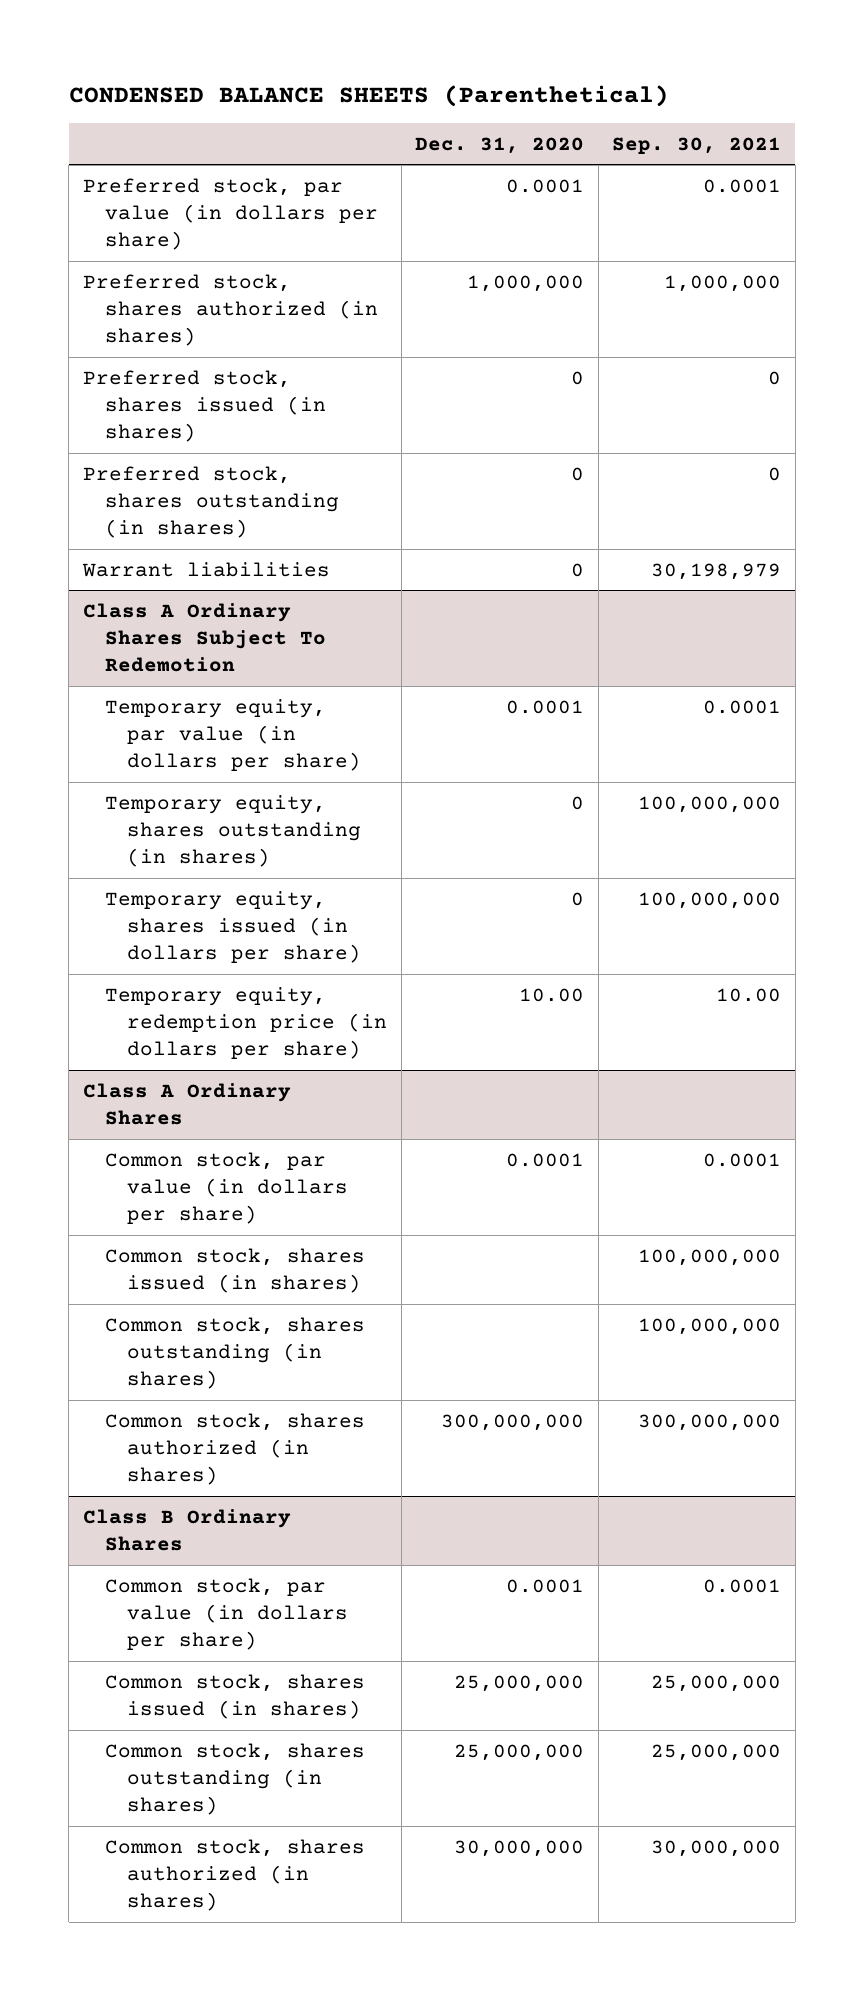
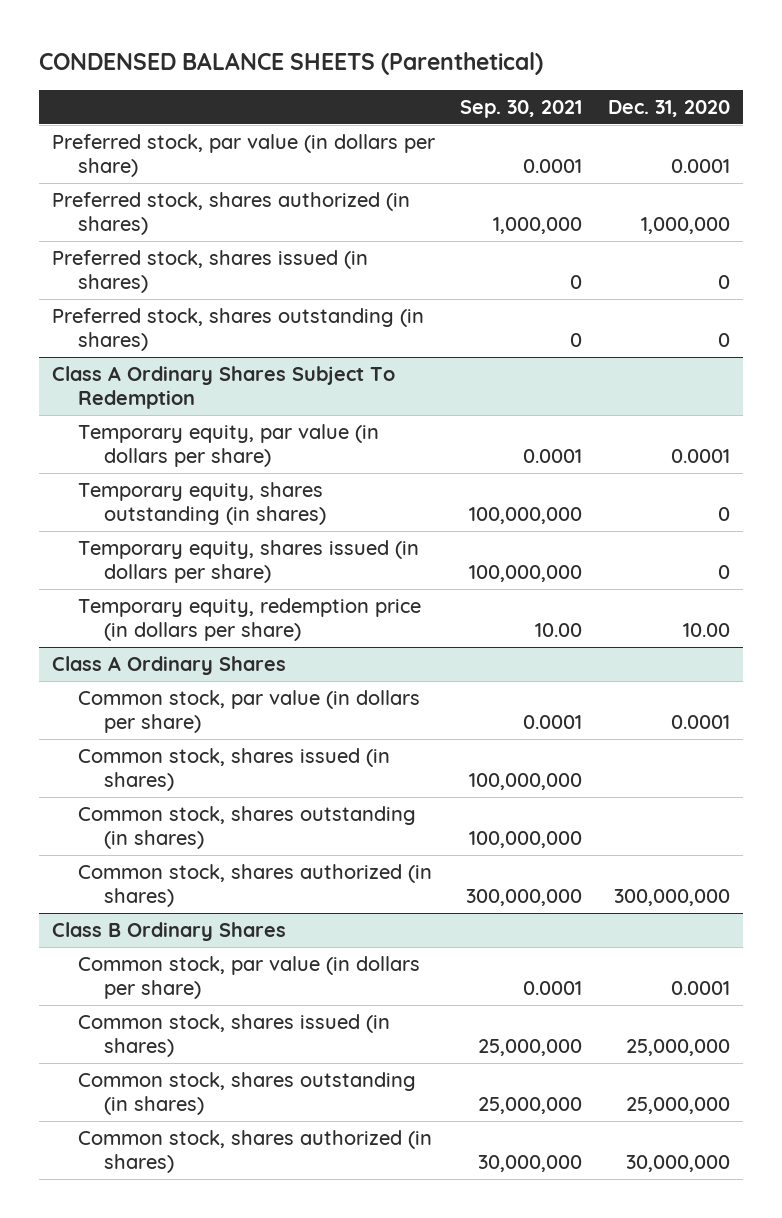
[81,561,330,577] Warrant liabilities -> none
[82,602,327,673] Class A Ordinary Shares Subject To Redemotion -> [51,365,395,410] Class A Ordinary Shares Subject To Redemption

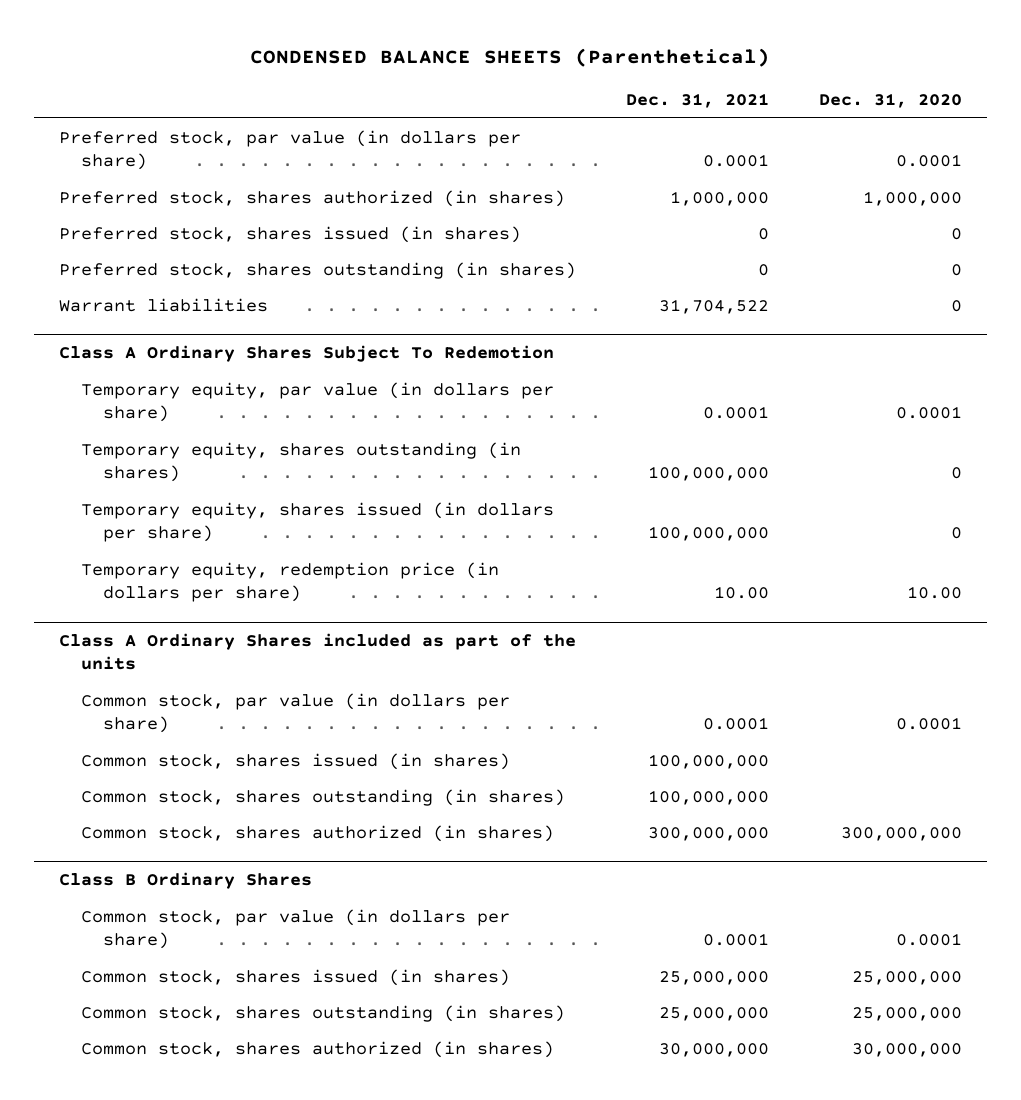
[460,99,583,118] Sep. 30, 2021 -> none
none -> [625,92,769,108] Dec. 31, 2021
none -> [59,297,269,312] Warrant liabilities
[51,365,395,410] Class A Ordinary Shares Subject To Redemption -> [59,345,555,363] Class A Ordinary Shares Subject To Redemotion
[51,655,286,675] Class A Ordinary Shares -> [59,633,577,671] Class A Ordinary Shares included as part of the units

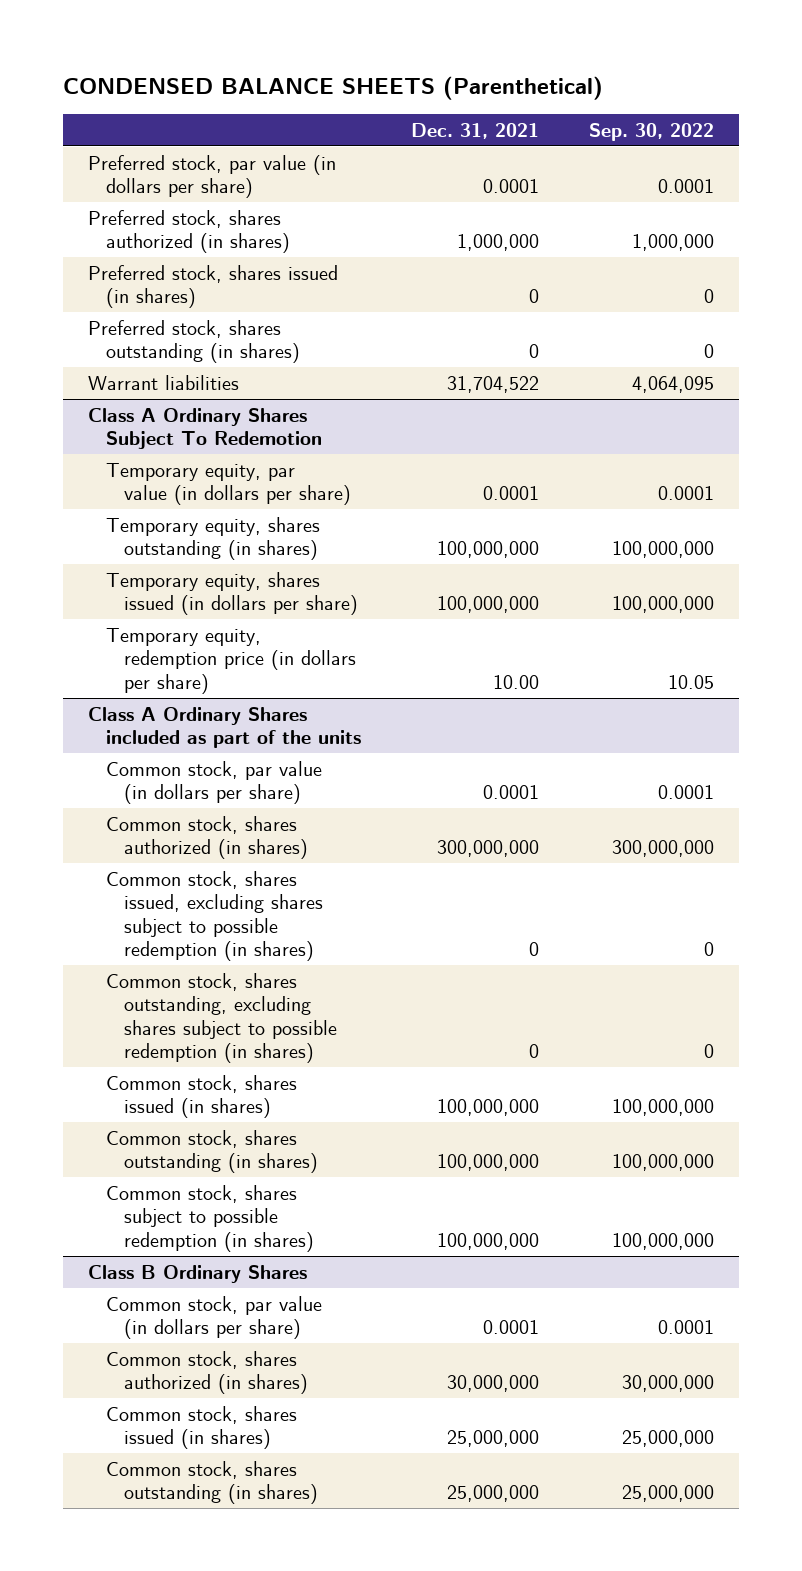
[818,92,962,108] Dec. 31, 2020 -> none
none -> [588,122,714,141] Sep. 30, 2022
[81,824,555,842] Common stock, shares authorized (in shares) -> [106,815,309,860] Common stock, shares authorized (in shares)
none -> [106,870,324,962] Common stock, shares issued, excluding shares subject to possible redemption (in shares)
none -> [106,972,338,1064] Common stock, shares outstanding, excluding shares subject to possible redemption (in shares)
none -> [106,1184,315,1252] Common stock, shares subject to possible redemption (in shares)
[81,1040,555,1058] Common stock, shares authorized (in shares) -> [106,1350,309,1395] Common stock, shares authorized (in shares)

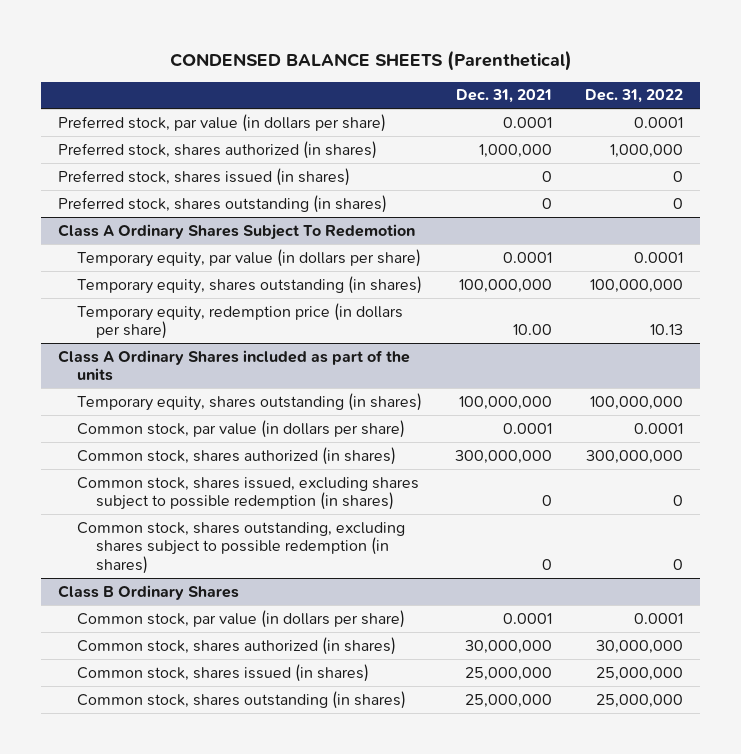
[588,122,714,141] Sep. 30, 2022 -> none
none -> [585,89,684,104] Dec. 31, 2022
[88,374,240,390] Warrant liabilities -> none
[106,571,359,616] Temporary equity, shares issued (in dollars per share) -> none
none -> [76,392,422,411] Temporary equity, shares outstanding (in shares)
[106,1074,298,1119] Common stock, shares issued (in shares) -> none
[106,1129,319,1174] Common stock, shares outstanding (in shares) -> none
[106,1184,315,1252] Common stock, shares subject to possible redemption (in shares) -> none

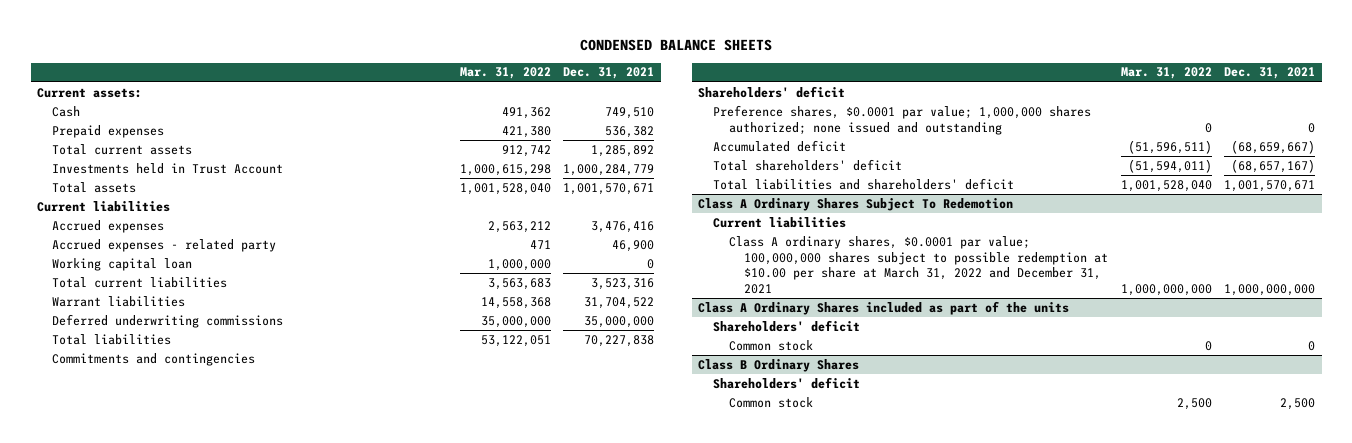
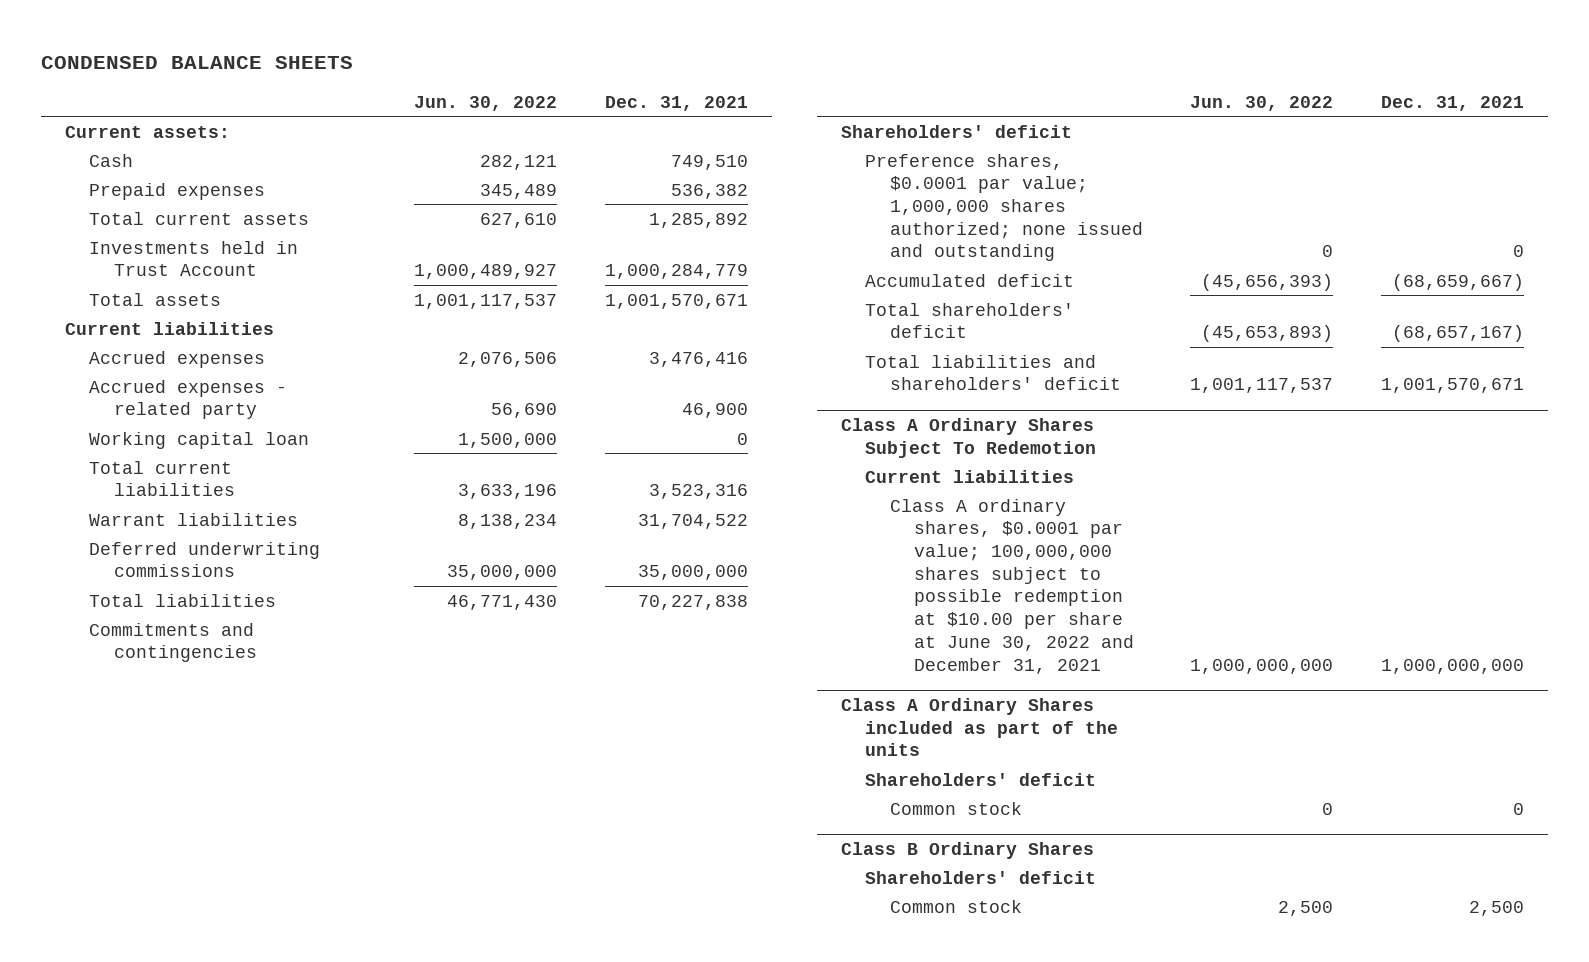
[459,67,551,80] Mar. 31, 2022 -> none
none -> [414,95,558,111] Jun. 30, 2022
[728,235,1109,295] Class A ordinary shares, $0.0001 par value; 100,000,000 shares subject to possible redemption at $10.00 per share at March 31, 2022 and December 31, 2021 -> [889,498,1135,674] Class A ordinary shares, $0.0001 par value; 100,000,000 shares subject to possible redemption at $10.00 per share at June 30, 2022 and December 31, 2021

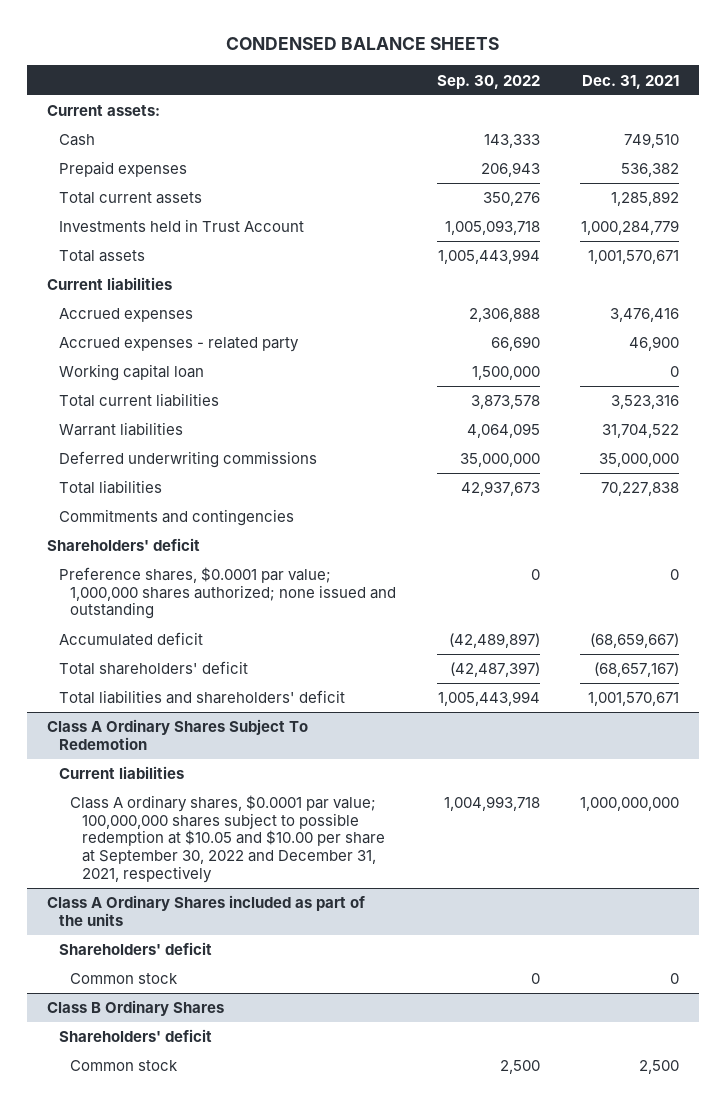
[414,95,558,111] Jun. 30, 2022 -> none
none -> [436,74,540,89] Sep. 30, 2022
[889,498,1135,674] Class A ordinary shares, $0.0001 par value; 100,000,000 shares subject to possible redemption at $10.00 per share at June 30, 2022 and December 31, 2021 -> [70,795,386,883] Class A ordinary shares, $0.0001 par value; 100,000,000 shares subject to possible redemption at $10.05 and $10.00 per share at September 30, 2022 and December 31, 2021, respectively

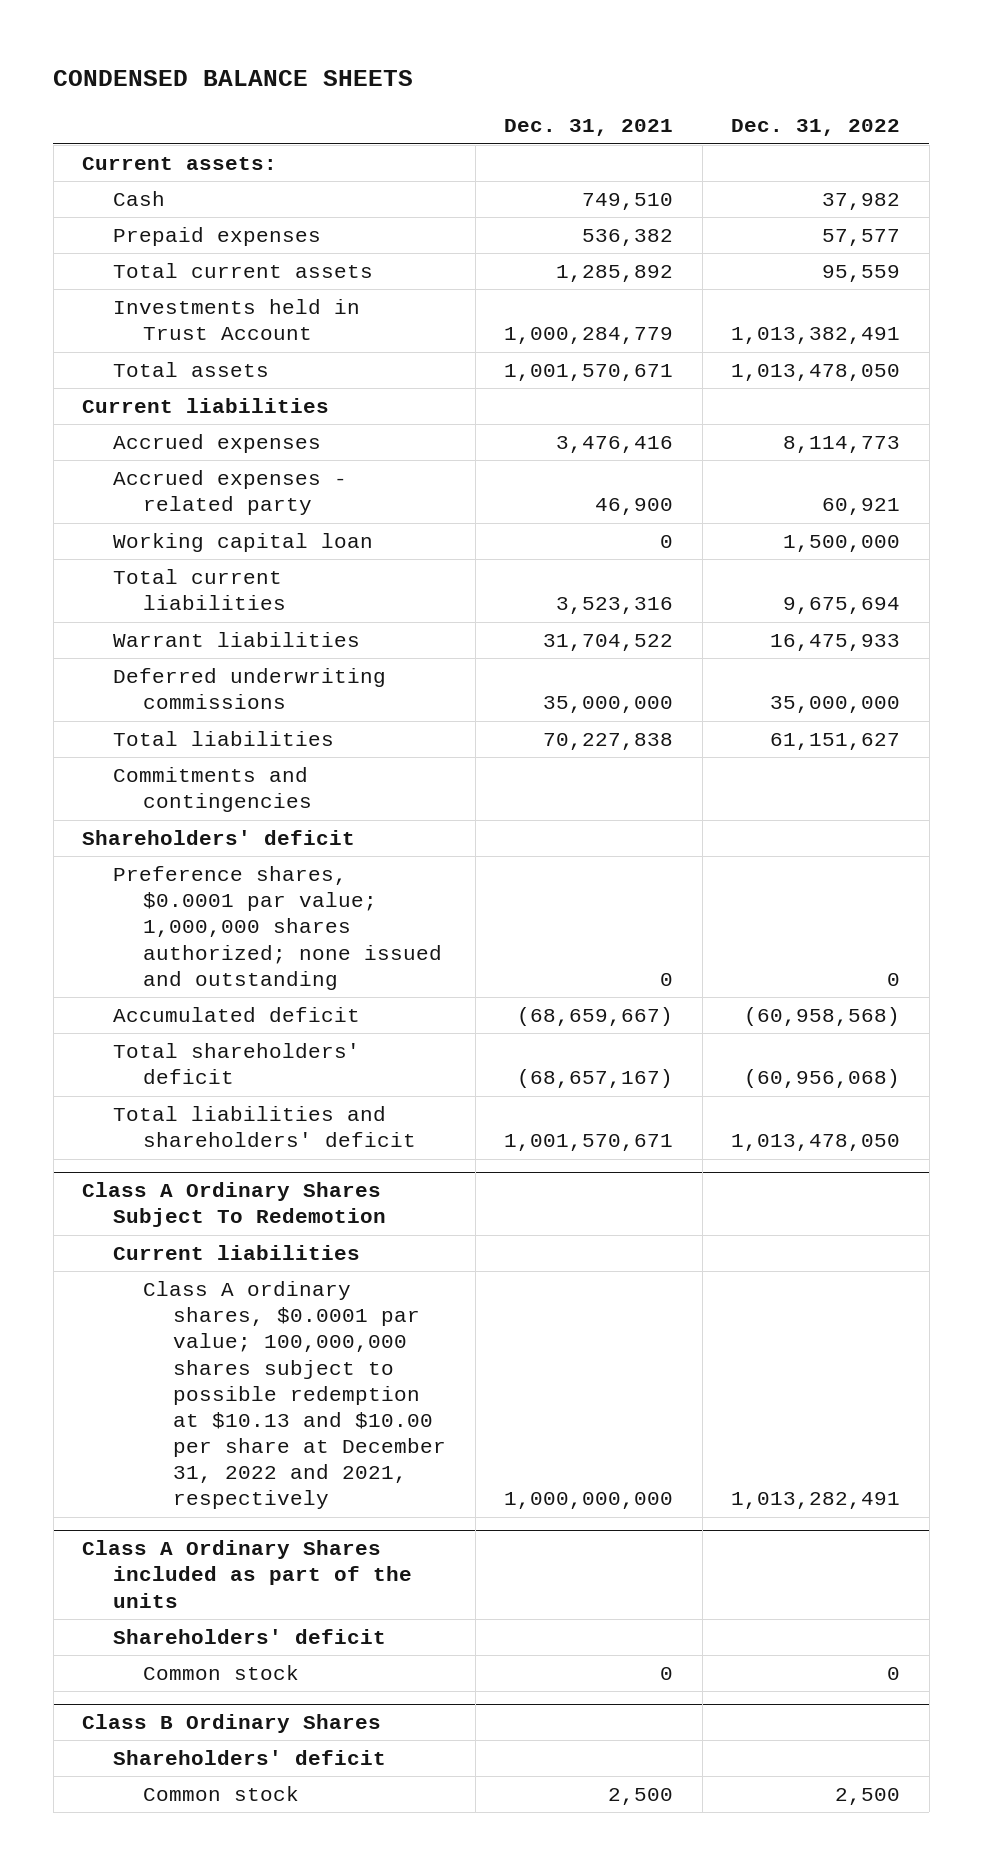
[436,74,540,89] Sep. 30, 2022 -> none
none -> [731,119,901,137] Dec. 31, 2022
[70,795,386,883] Class A ordinary shares, $0.0001 par value; 100,000,000 shares subject to possible redemption at $10.05 and $10.00 per share at September 30, 2022 and December 31, 2021, respectively -> [142,1281,446,1510] Class A ordinary shares, $0.0001 par value; 100,000,000 shares subject to possible redemption at $10.13 and $10.00 per share at December 31, 2022 and 2021, respectively

